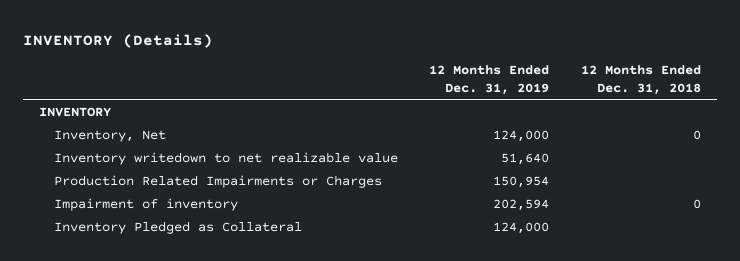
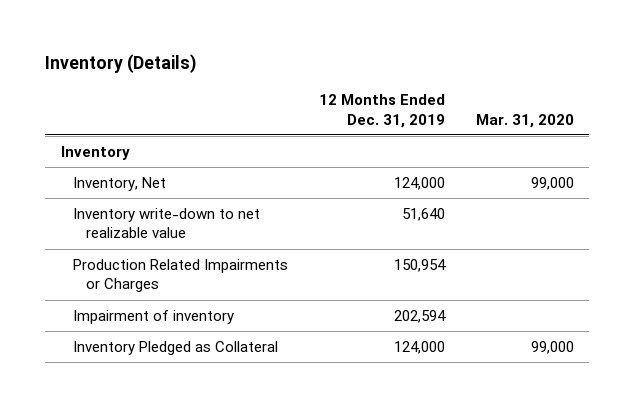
[23,33,214,48] INVENTORY (Details) -> [45,53,198,73] Inventory (Details)
[580,65,701,95] 12 Months Ended Dec. 31, 2018 -> none
none -> [475,113,574,128] Mar. 31, 2020
[38,106,111,117] INVENTORY -> [60,145,130,160] Inventory
[53,151,398,165] Inventory writedown to net realizable value -> [73,207,261,239] Inventory write-down to net realizable value

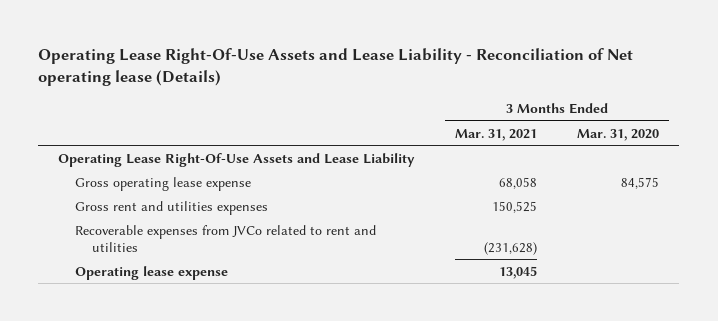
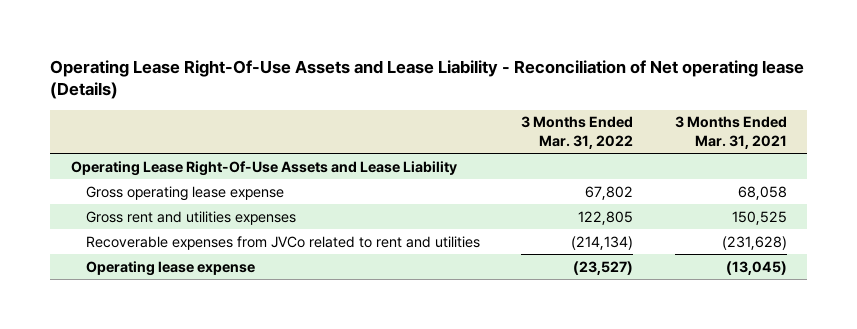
[577,128,660,141] Mar. 31, 2020 -> none
none -> [521,116,634,150] 3 Months Ended Mar. 31, 2022
[499,265,538,279] 13,045 -> [725,260,787,275] (13,045)

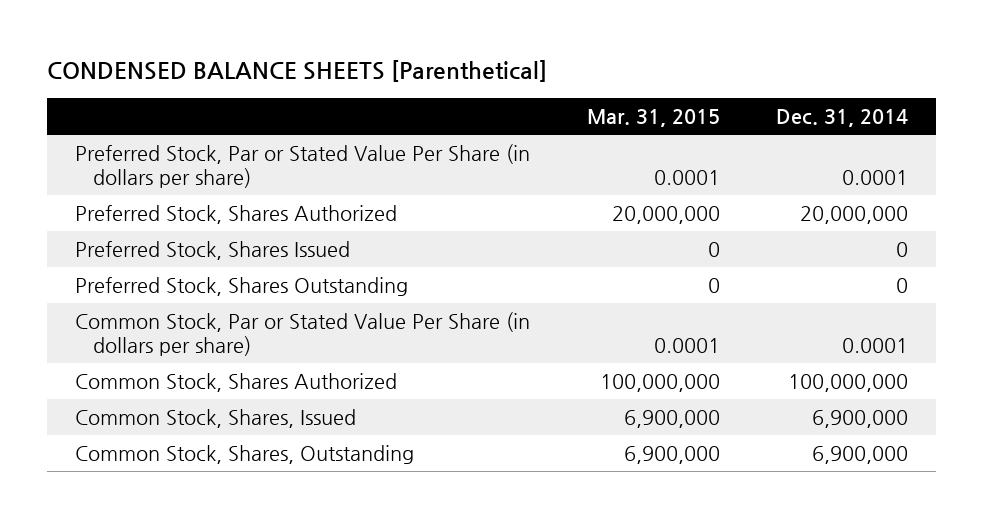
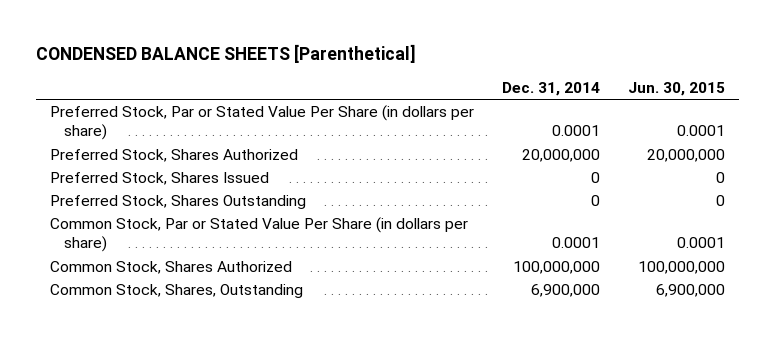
[586,108,720,127] Mar. 31, 2015 -> none
none -> [628,81,726,96] Jun. 30, 2015
[75,409,357,429] Common Stock, Shares, Issued -> none

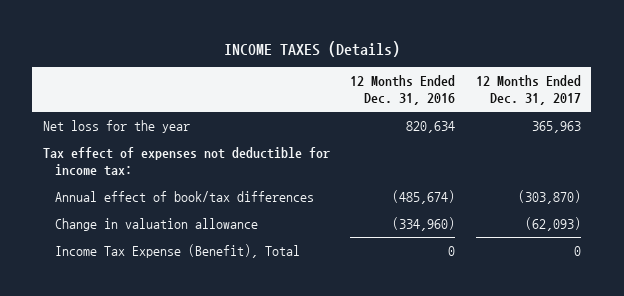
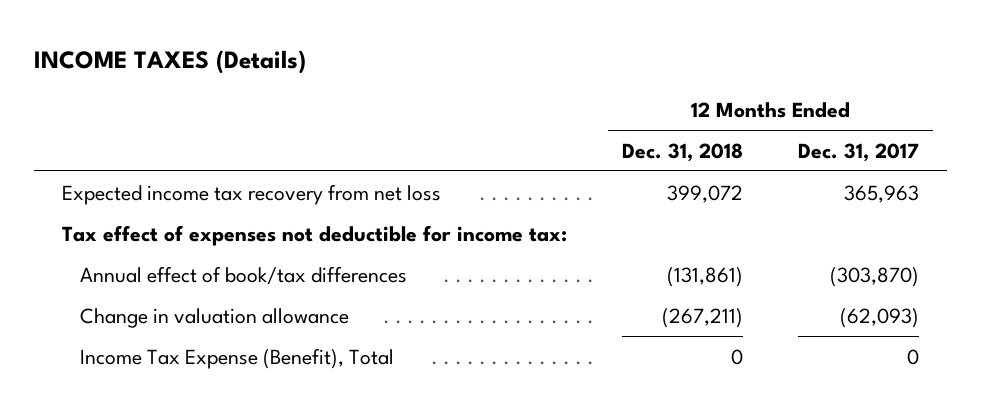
[350,75,456,106] 12 Months Ended Dec. 31, 2016 -> none
none -> [622,142,744,162] Dec. 31, 2018
[42,119,190,133] Net loss for the year -> [61,183,441,205] Expected income tax recovery from net loss

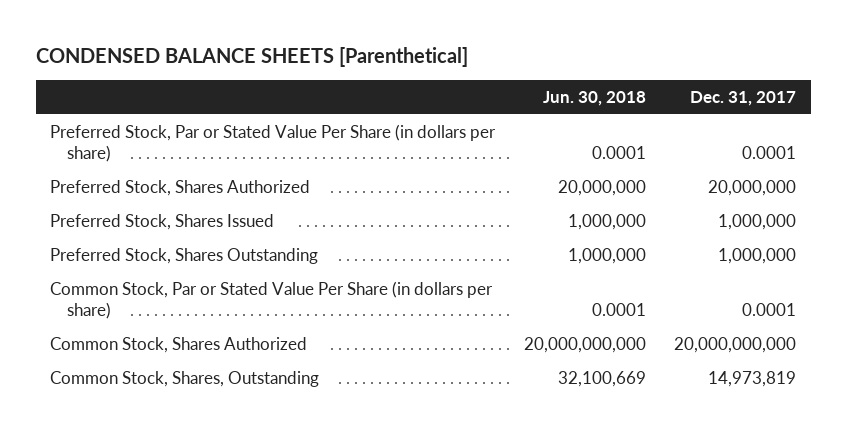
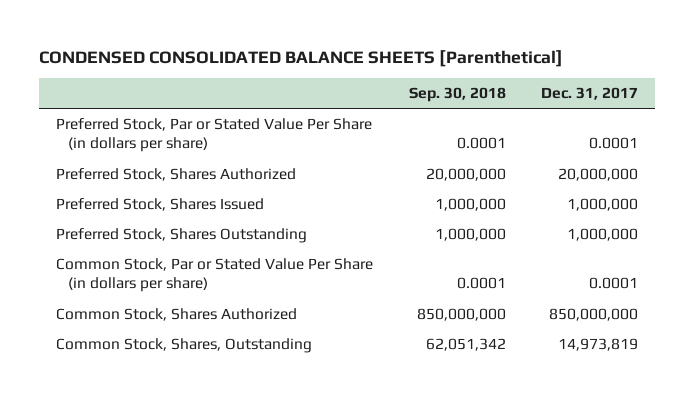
[36,46,469,67] CONDENSED BALANCE SHEETS [Parenthetical] -> [38,49,563,67] CONDENSED CONSOLIDATED BALANCE SHEETS [Parenthetical]
[542,90,646,106] Jun. 30, 2018 -> none
none -> [408,87,506,103] Sep. 30, 2018
[674,337,797,354] 20,000,000,000 -> [548,308,638,322] 850,000,000

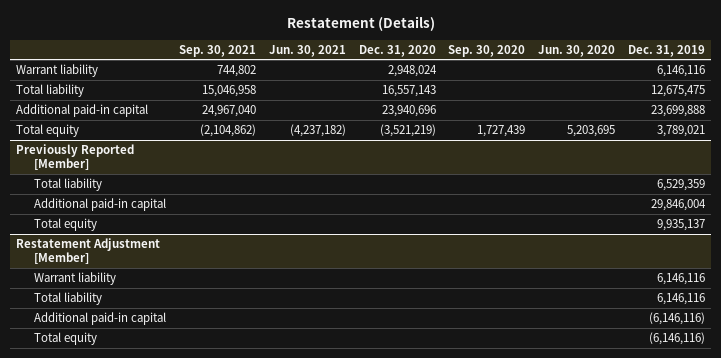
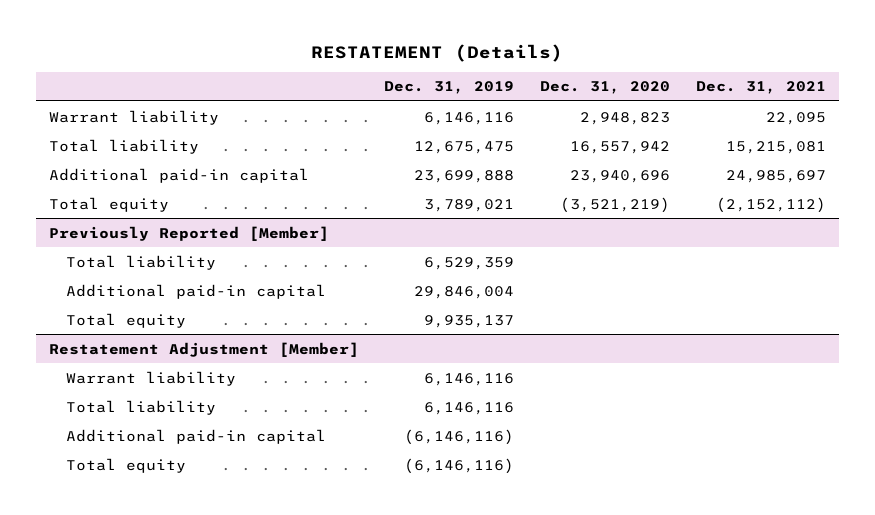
[286,15,435,31] Restatement (Details) -> [311,43,564,62] RESTATEMENT (Details)
[179,44,257,57] Sep. 30, 2021 -> none
[268,44,346,57] Jun. 30, 2021 -> none
[448,44,526,57] Sep. 30, 2020 -> none
[538,44,616,57] Jun. 30, 2020 -> none
none -> [696,81,827,95] Dec. 31, 2021
[387,65,437,78] 2,948,024 -> [580,111,671,125] 2,948,823
[381,85,436,98] 16,557,143 -> [570,140,671,154] 16,557,942

